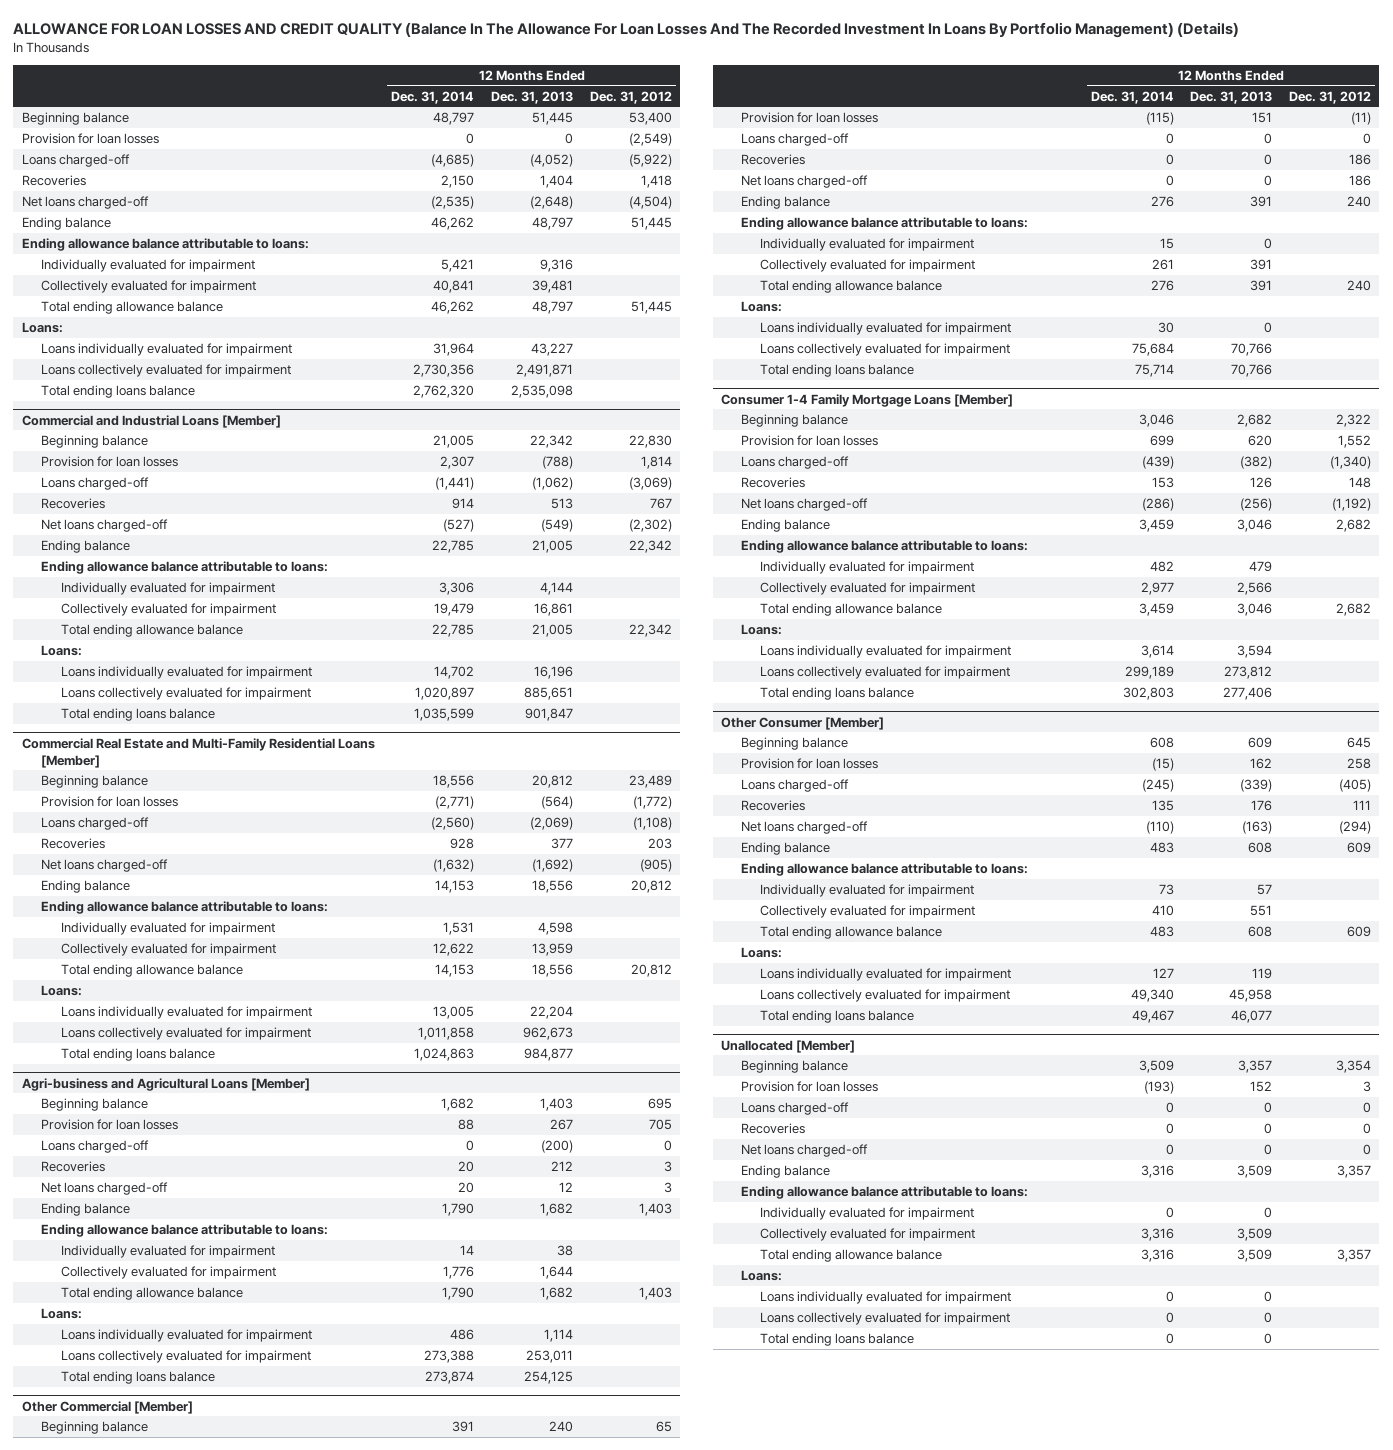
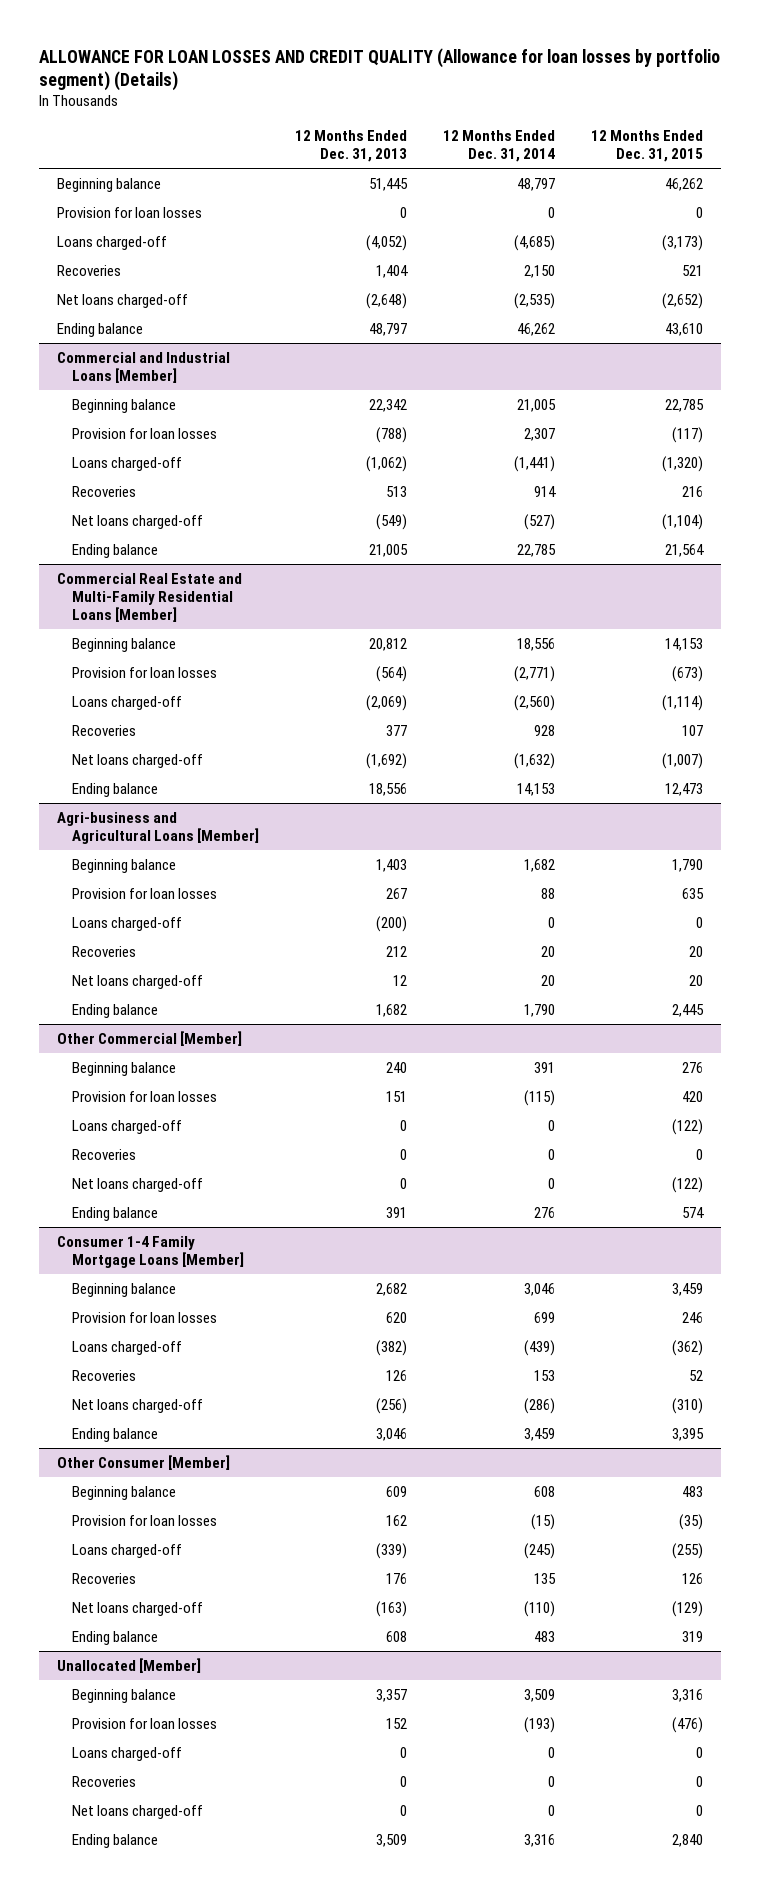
[13,21,1240,38] ALLOWANCE FOR LOAN LOSSES AND CREDIT QUALITY (Balance In The Allowance For Loan Losses And The Recorded Investment In Loans By Portfolio Management) (Details) -> [39,47,721,91] ALLOWANCE FOR LOAN LOSSES AND CREDIT QUALITY (Allowance for loan losses by portfolio segment) (Details)
[589,90,672,104] Dec. 31, 2012 -> none
none -> [591,130,704,163] 12 Months Ended Dec. 31, 2015
[21,238,309,252] Ending allowance balance attributable to loans: -> none
[41,259,256,273] Individually evaluated for impairment -> none
[41,280,257,294] Collectively evaluated for impairment -> none
[41,301,224,315] Total ending allowance balance -> none
[21,322,63,334] Loans: -> none
[41,343,293,357] Loans individually evaluated for impairment -> none
[41,364,292,378] Loans collectively evaluated for impairment -> none
[41,385,196,399] Total ending loans balance -> none
[41,561,329,575] Ending allowance balance attributable to loans: -> none
[60,582,275,596] Individually evaluated for impairment -> none
[60,603,276,617] Collectively evaluated for impairment -> none
[60,624,243,638] Total ending allowance balance -> none
[41,645,83,657] Loans: -> none
[60,666,312,680] Loans individually evaluated for impairment -> none
[60,687,311,701] Loans collectively evaluated for impairment -> none
[60,708,215,722] Total ending loans balance -> none
[41,901,329,915] Ending allowance balance attributable to loans: -> none
[60,922,275,936] Individually evaluated for impairment -> none
[60,943,276,957] Collectively evaluated for impairment -> none
[60,964,243,978] Total ending allowance balance -> none
[41,985,83,997] Loans: -> none
[60,1006,312,1020] Loans individually evaluated for impairment -> none
[60,1027,311,1041] Loans collectively evaluated for impairment -> none
[60,1048,215,1062] Total ending loans balance -> none
[41,1224,329,1238] Ending allowance balance attributable to loans: -> none
[60,1245,275,1259] Individually evaluated for impairment -> none
[60,1266,276,1280] Collectively evaluated for impairment -> none
[60,1287,243,1301] Total ending allowance balance -> none
[41,1308,83,1320] Loans: -> none
[60,1329,312,1343] Loans individually evaluated for impairment -> none
[60,1350,311,1364] Loans collectively evaluated for impairment -> none
[60,1371,215,1385] Total ending loans balance -> none
[740,217,1028,231] Ending allowance balance attributable to loans: -> none
[760,238,975,252] Individually evaluated for impairment -> none
[760,259,976,273] Collectively evaluated for impairment -> none
[760,280,943,294] Total ending allowance balance -> none
[740,301,782,313] Loans: -> none
[760,322,1012,336] Loans individually evaluated for impairment -> none
[760,343,1011,357] Loans collectively evaluated for impairment -> none
[760,364,915,378] Total ending loans balance -> none
[740,540,1028,554] Ending allowance balance attributable to loans: -> none
[760,561,975,575] Individually evaluated for impairment -> none
[760,582,976,596] Collectively evaluated for impairment -> none
[760,603,943,617] Total ending allowance balance -> none
[740,624,782,636] Loans: -> none
[760,645,1012,659] Loans individually evaluated for impairment -> none
[760,666,1011,680] Loans collectively evaluated for impairment -> none
[760,687,915,701] Total ending loans balance -> none
[740,863,1028,877] Ending allowance balance attributable to loans: -> none
[760,884,975,898] Individually evaluated for impairment -> none
[760,905,976,919] Collectively evaluated for impairment -> none
[760,926,943,940] Total ending allowance balance -> none
[740,947,782,959] Loans: -> none
[760,968,1012,982] Loans individually evaluated for impairment -> none
[760,989,1011,1003] Loans collectively evaluated for impairment -> none
[760,1010,915,1024] Total ending loans balance -> none
[740,1186,1028,1200] Ending allowance balance attributable to loans: -> none
[760,1207,975,1221] Individually evaluated for impairment -> none
[760,1228,976,1242] Collectively evaluated for impairment -> none
[760,1249,943,1263] Total ending allowance balance -> none
[740,1270,782,1282] Loans: -> none
[760,1291,1012,1305] Loans individually evaluated for impairment -> none
[760,1312,1011,1326] Loans collectively evaluated for impairment -> none
[760,1333,915,1347] Total ending loans balance -> none

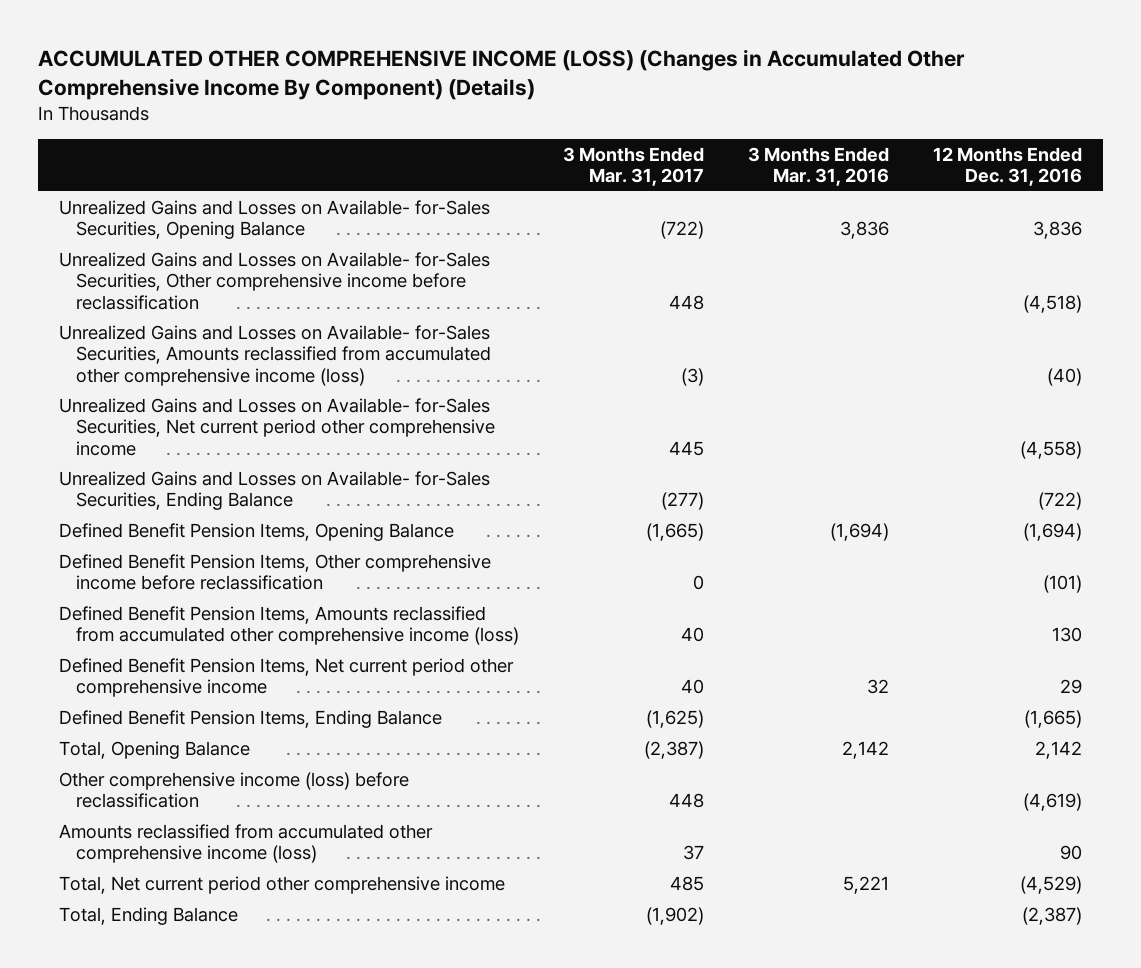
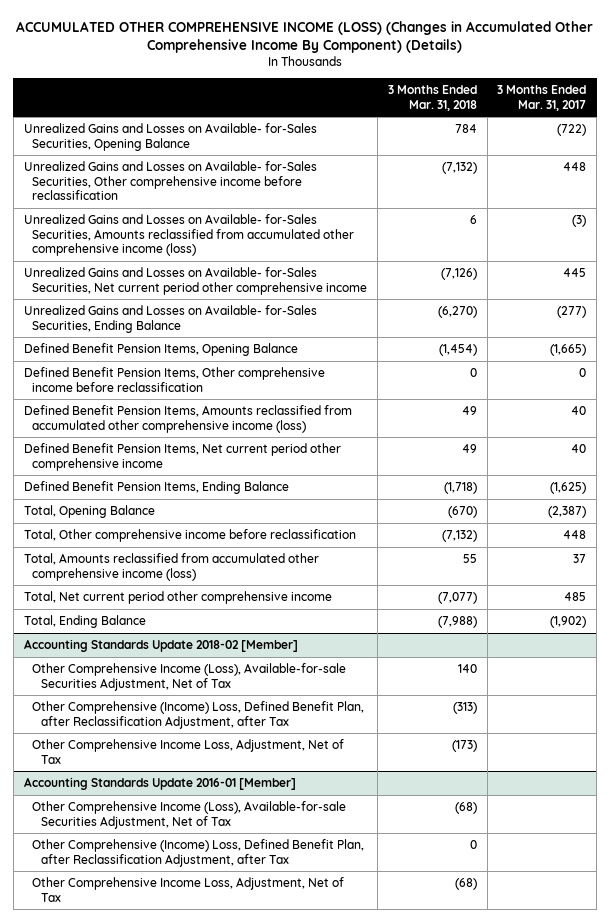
[747,146,889,186] 3 Months Ended Mar. 31, 2016 -> none
[932,146,1082,186] 12 Months Ended Dec. 31, 2016 -> none
none -> [387,85,477,111] 3 Months Ended Mar. 31, 2018
[59,771,410,809] Other comprehensive income (loss) before reclassification -> [23,529,356,543] Total, Other comprehensive income before reclassification
[59,823,434,864] Amounts reclassified from accumulated other comprehensive income (loss) -> [23,553,319,581] Total, Amounts reclassified from accumulated other comprehensive income (loss)
none -> [23,639,298,653] Accounting Standards Update 2018-02 [Member]
none -> [32,663,347,691] Other Comprehensive Income (Loss), Available-for-sale Securities Adjustment, Net of Tax
none -> [32,701,365,729] Other Comprehensive (Income) Loss, Defined Benefit Plan, after Reclassification Adjustment, after Tax
none -> [32,739,345,764] Other Comprehensive Income Loss, Adjustment, Net of Tax
none -> [23,777,296,791] Accounting Standards Update 2016-01 [Member]
none -> [32,801,347,829] Other Comprehensive Income (Loss), Available-for-sale Securities Adjustment, Net of Tax
none -> [32,839,365,867] Other Comprehensive (Income) Loss, Defined Benefit Plan, after Reclassification Adjustment, after Tax
none -> [32,877,345,902] Other Comprehensive Income Loss, Adjustment, Net of Tax

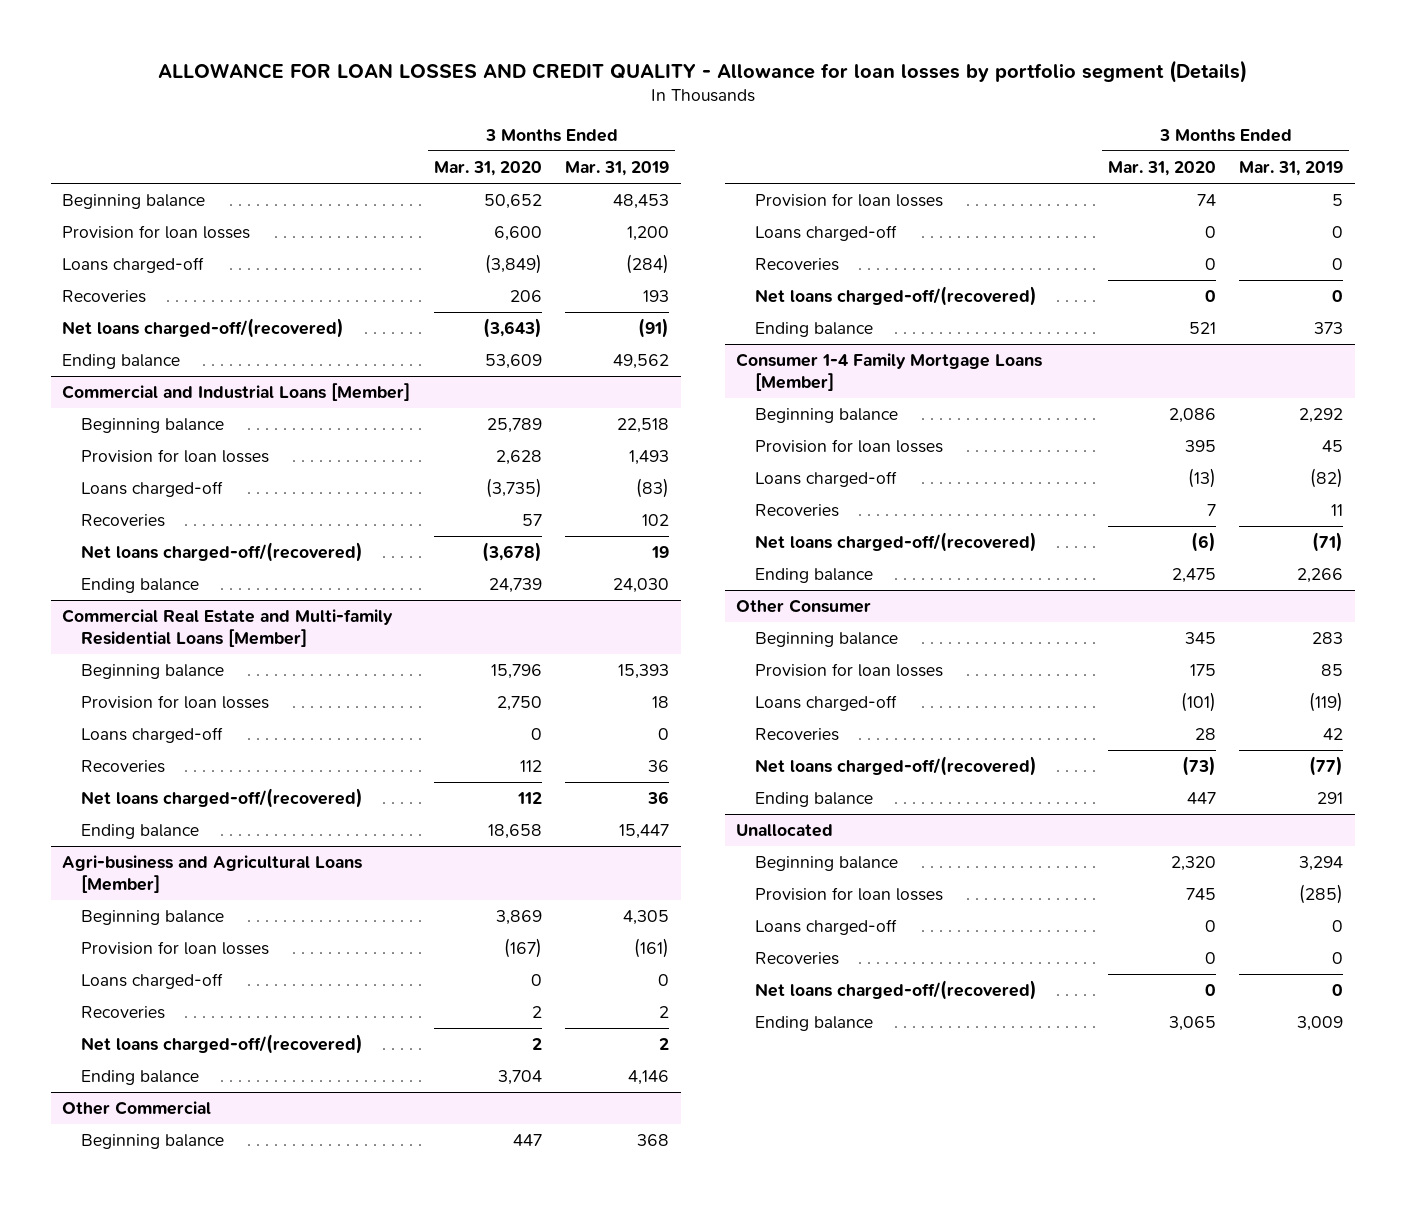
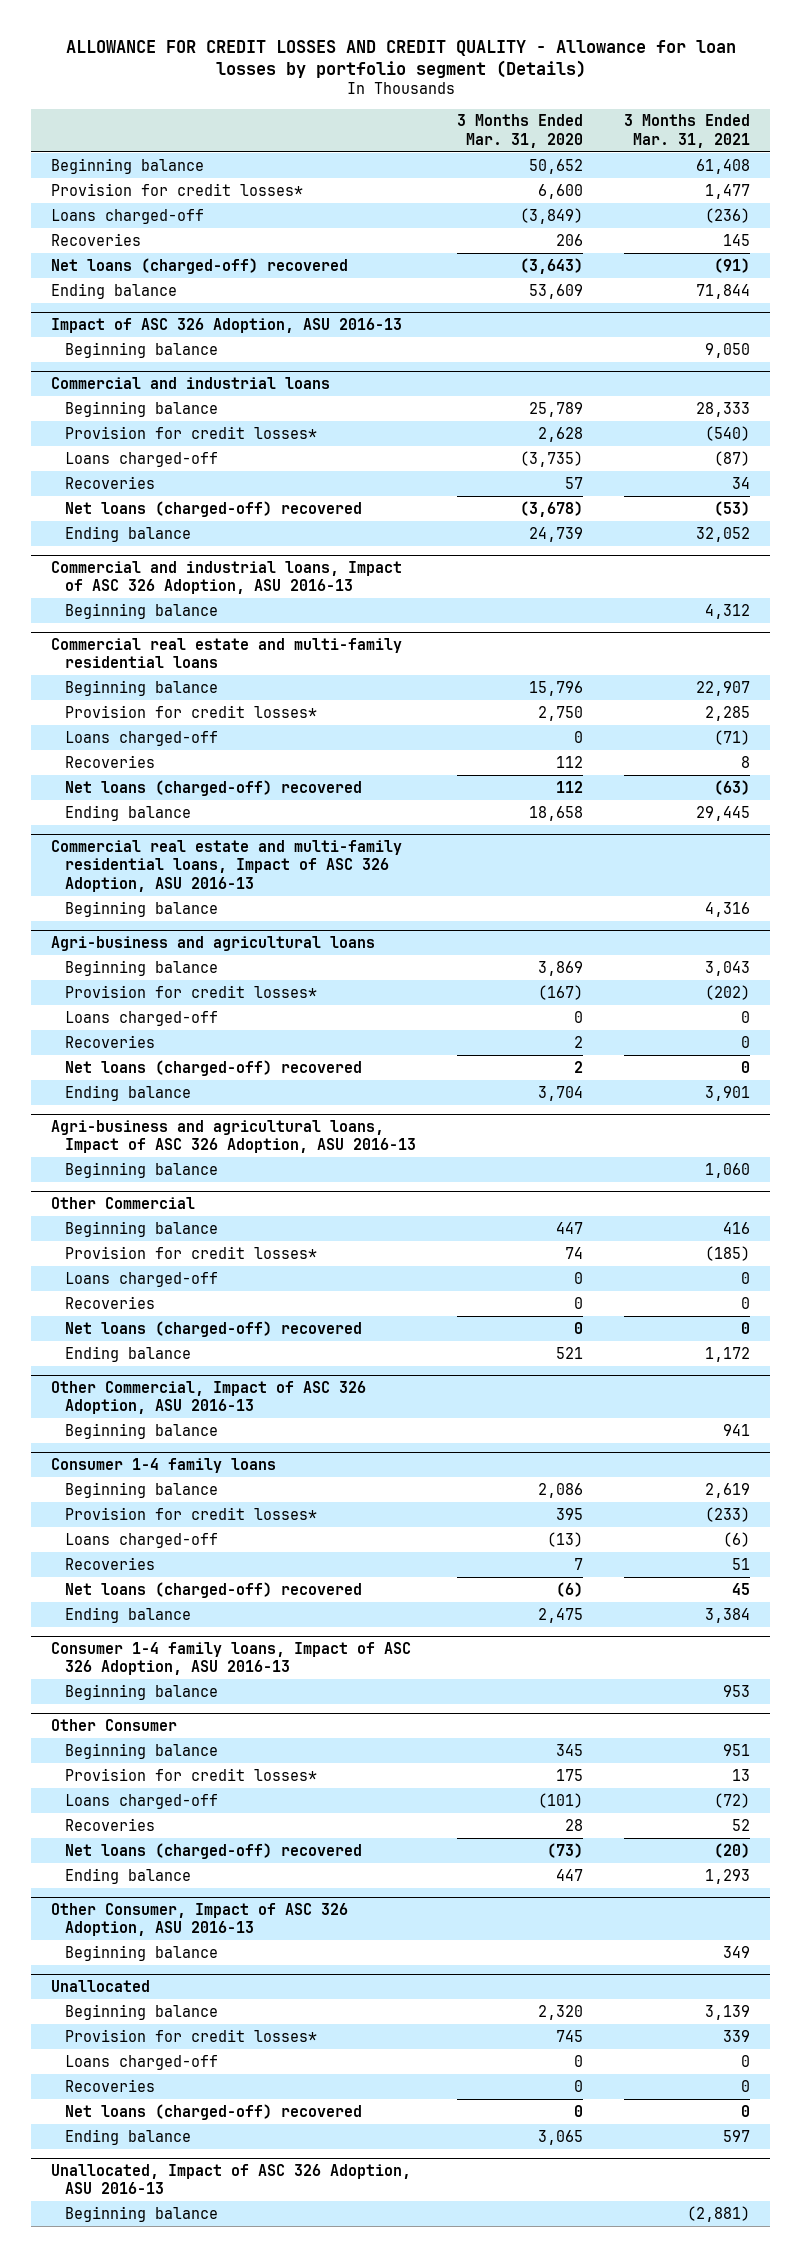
[157,59,1247,83] ALLOWANCE FOR LOAN LOSSES AND CREDIT QUALITY - Allowance for loan losses by portfolio segment (Details) -> [65,39,736,79] ALLOWANCE FOR CREDIT LOSSES AND CREDIT QUALITY - Allowance for loan losses by portfolio segment (Details)
[565,161,670,177] Mar. 31, 2019 -> none
none -> [623,114,750,148] 3 Months Ended Mar. 31, 2021
[62,225,251,240] Provision for loan losses -> [51,182,304,196] Provision for credit losses*
[62,318,345,339] Net loans charged-off/(recovered) -> [51,257,349,274] Net loans (charged-off) recovered
none -> [51,317,403,333] Impact of ASC 326 Adoption, ASU 2016-13
none -> [65,341,219,358] Beginning balance
[62,383,411,402] Commercial and Industrial Loans [Member] -> [51,376,331,389] Commercial and industrial loans
[80,449,269,464] Provision for loan losses -> [65,425,318,439] Provision for credit losses*
[80,542,363,563] Net loans charged-off/(recovered) -> [65,500,363,517] Net loans (charged-off) recovered
none -> [51,560,403,595] Commercial and industrial loans, Impact of ASC 326 Adoption, ASU 2016-13
none -> [65,602,219,619] Beginning balance
[62,609,394,648] Commercial Real Estate and Multi-family Residential Loans [Member] -> [51,637,403,669] Commercial real estate and multi-family residential loans
[80,695,269,710] Provision for loan losses -> [65,704,318,718] Provision for credit losses*
[80,788,363,809] Net loans charged-off/(recovered) -> [65,779,363,796] Net loans (charged-off) recovered
none -> [51,839,403,892] Commercial real estate and multi-family residential loans, Impact of ASC 326 Adoption, ASU 2016-13
none -> [65,900,219,917] Beginning balance
[62,855,363,894] Agri-business and Agricultural Loans [Member] -> [51,935,376,951] Agri-business and agricultural loans
[80,941,269,956] Provision for loan losses -> [65,984,318,998] Provision for credit losses*
[80,1034,363,1055] Net loans charged-off/(recovered) -> [65,1059,363,1076] Net loans (charged-off) recovered
none -> [51,1119,417,1154] Agri-business and agricultural loans, Impact of ASC 326 Adoption, ASU 2016-13
none -> [65,1161,219,1178] Beginning balance
[754,193,943,208] Provision for loan losses -> [65,1245,318,1259] Provision for credit losses*
[754,286,1037,307] Net loans charged-off/(recovered) -> [65,1320,363,1337] Net loans (charged-off) recovered
none -> [51,1380,367,1415] Other Commercial, Impact of ASC 326 Adoption, ASU 2016-13
none -> [65,1422,219,1439] Beginning balance
[736,353,1043,392] Consumer 1-4 Family Mortgage Loans [Member] -> [51,1457,277,1473] Consumer 1-4 family loans
[754,439,943,454] Provision for loan losses -> [65,1506,318,1520] Provision for credit losses*
[754,532,1037,553] Net loans charged-off/(recovered) -> [65,1581,363,1598] Net loans (charged-off) recovered
none -> [51,1641,412,1676] Consumer 1-4 family loans, Impact of ASC 326 Adoption, ASU 2016-13
none -> [65,1683,219,1700] Beginning balance
[754,663,943,678] Provision for loan losses -> [65,1767,318,1781] Provision for credit losses*
[754,756,1037,777] Net loans charged-off/(recovered) -> [65,1842,363,1859] Net loans (charged-off) recovered
none -> [51,1902,349,1937] Other Consumer, Impact of ASC 326 Adoption, ASU 2016-13
none -> [65,1944,219,1961] Beginning balance
[754,887,943,902] Provision for loan losses -> [65,2028,318,2042] Provision for credit losses*
[754,980,1037,1001] Net loans charged-off/(recovered) -> [65,2103,363,2120] Net loans (charged-off) recovered
none -> [51,2163,412,2195] Unallocated, Impact of ASC 326 Adoption, ASU 2016-13
none -> [65,2205,219,2222] Beginning balance

